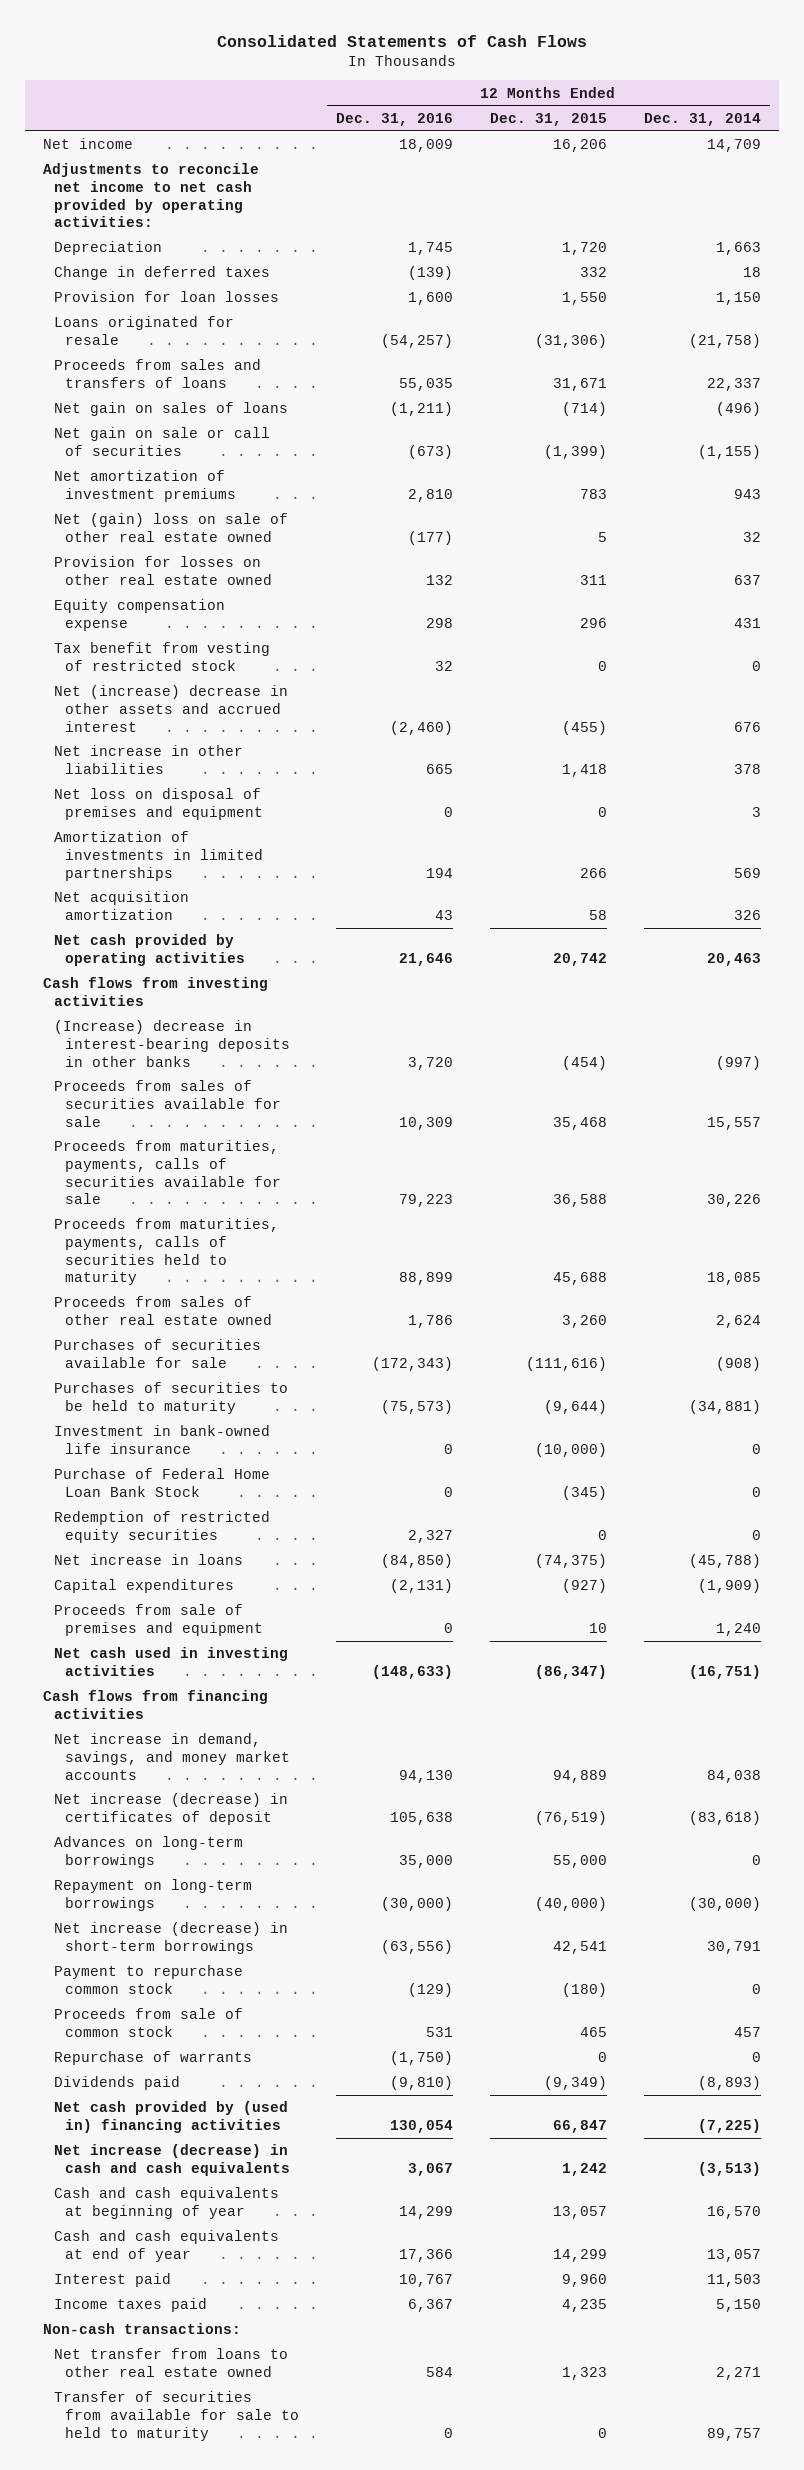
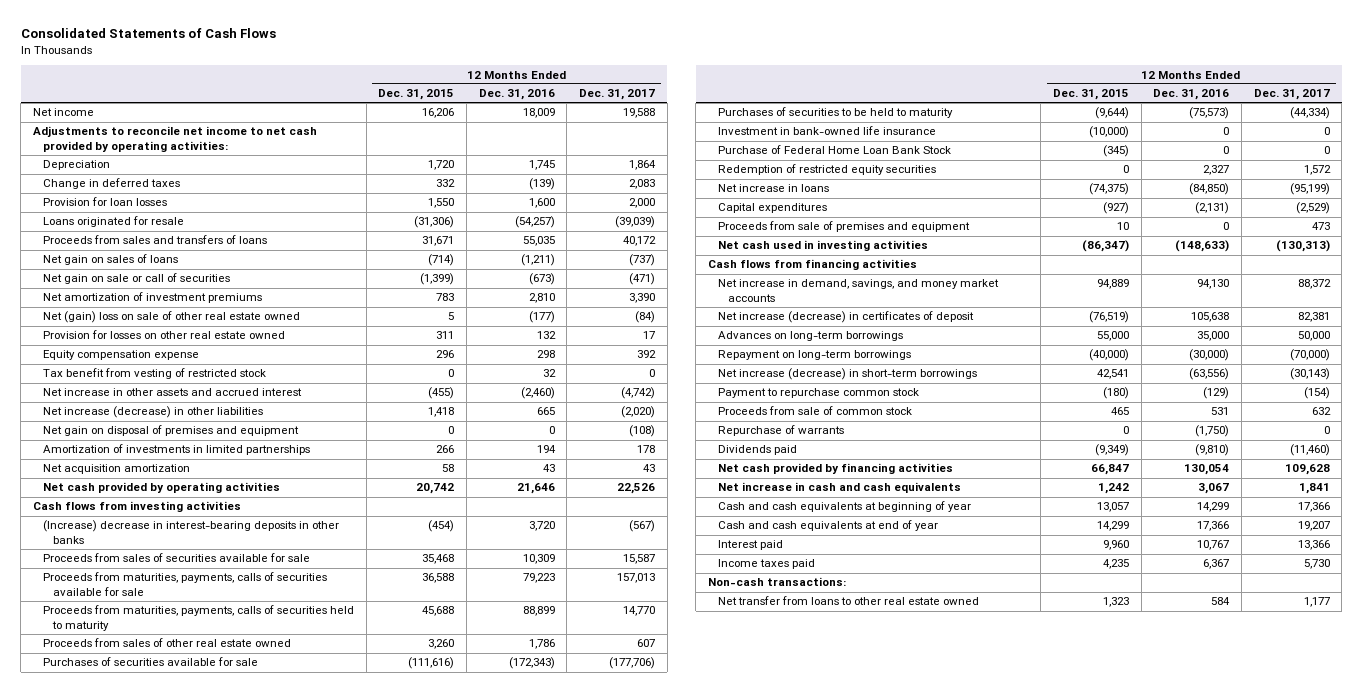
[643,112,761,126] Dec. 31, 2014 -> none
none -> [578,89,655,101] Dec. 31, 2017
[54,685,289,732] Net (increase) decrease in other assets and accrued interest -> [42,388,302,397] Net increase in other assets and accrued interest
[54,745,244,774] Net increase in other liabilities -> [42,406,263,419] Net increase (decrease) in other liabilities
[54,788,264,820] Net loss on disposal of premises and equipment -> [42,425,299,437] Net gain on disposal of premises and equipment
[54,2101,289,2133] Net cash provided by (used in) financing activities -> [717,463,953,475] Net cash provided by financing activities
[54,2144,291,2176] Net increase (decrease) in cash and cash equivalents -> [717,482,961,494] Net increase in cash and cash equivalents
[54,2391,300,2441] Transfer of securities from available for sale to held to maturity -> none

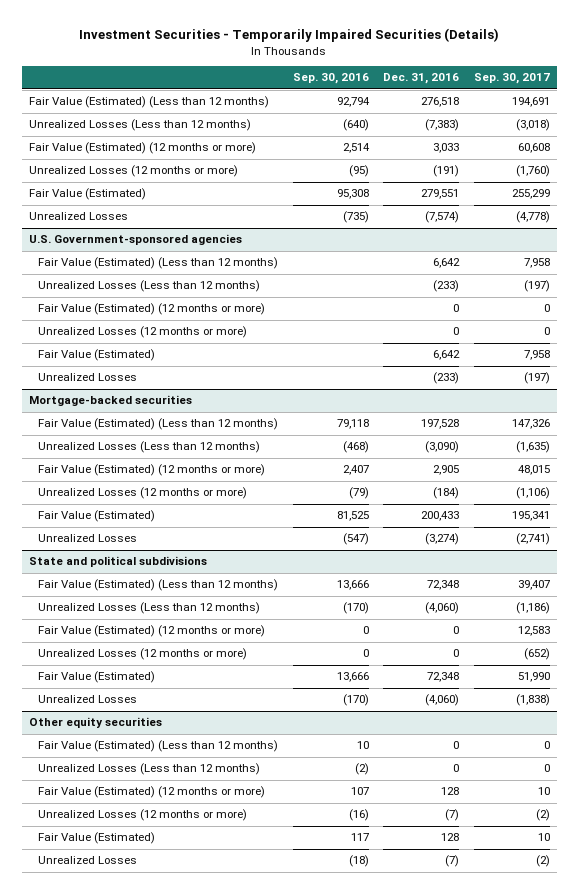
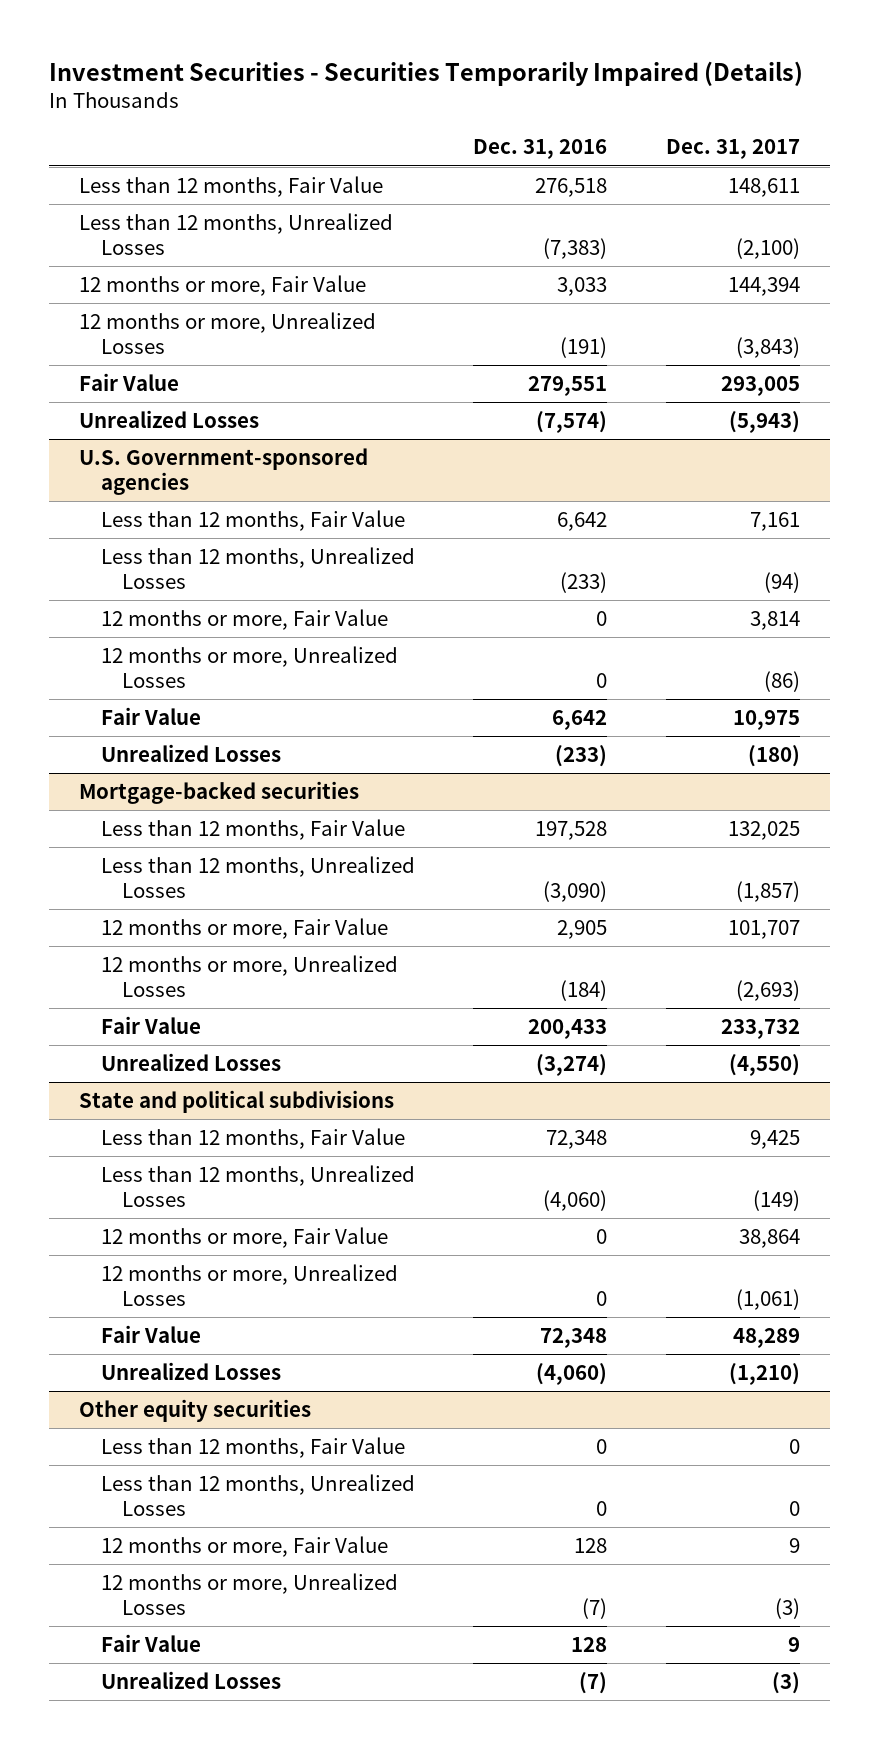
[79,28,500,43] Investment Securities - Temporarily Impaired Securities (Details) -> [49,60,804,86] Investment Securities - Securities Temporarily Impaired (Details)
[292,73,369,85] Sep. 30, 2016 -> none
[473,73,550,85] Sep. 30, 2017 -> none
none -> [666,139,801,160] Dec. 31, 2017
[28,96,269,109] Fair Value (Estimated) (Less than 12 months) -> [78,175,383,197] Less than 12 months, Fair Value
[28,119,251,132] Unrealized Losses (Less than 12 months) -> [78,212,393,255] Less than 12 months, Unrealized Losses
[28,142,256,155] Fair Value (Estimated) (12 months or more) -> [78,274,366,296] 12 months or more, Fair Value
[28,165,238,178] Unrealized Losses (12 months or more) -> [78,311,376,354] 12 months or more, Unrealized Losses
[28,188,146,201] Fair Value (Estimated) -> [78,372,179,391] Fair Value
[37,257,278,270] Fair Value (Estimated) (Less than 12 months) -> [100,509,405,531] Less than 12 months, Fair Value
[37,280,260,293] Unrealized Losses (Less than 12 months) -> [100,546,415,589] Less than 12 months, Unrealized Losses
[37,303,265,316] Fair Value (Estimated) (12 months or more) -> [100,608,388,630] 12 months or more, Fair Value
[37,326,247,339] Unrealized Losses (12 months or more) -> [100,645,398,688] 12 months or more, Unrealized Losses
[37,349,155,362] Fair Value (Estimated) -> [100,706,201,725] Fair Value
[37,418,278,431] Fair Value (Estimated) (Less than 12 months) -> [100,818,405,840] Less than 12 months, Fair Value
[37,441,260,454] Unrealized Losses (Less than 12 months) -> [100,855,415,898] Less than 12 months, Unrealized Losses
[37,464,265,477] Fair Value (Estimated) (12 months or more) -> [100,917,388,939] 12 months or more, Fair Value
[37,487,247,500] Unrealized Losses (12 months or more) -> [100,954,398,997] 12 months or more, Unrealized Losses
[37,510,155,523] Fair Value (Estimated) -> [100,1015,201,1034] Fair Value
[37,579,278,592] Fair Value (Estimated) (Less than 12 months) -> [100,1127,405,1149] Less than 12 months, Fair Value
[37,602,260,615] Unrealized Losses (Less than 12 months) -> [100,1164,415,1207] Less than 12 months, Unrealized Losses
[37,625,265,638] Fair Value (Estimated) (12 months or more) -> [100,1226,388,1248] 12 months or more, Fair Value
[37,648,247,661] Unrealized Losses (12 months or more) -> [100,1263,398,1306] 12 months or more, Unrealized Losses
[37,671,155,684] Fair Value (Estimated) -> [100,1324,201,1343] Fair Value
[37,740,278,753] Fair Value (Estimated) (Less than 12 months) -> [100,1436,405,1458] Less than 12 months, Fair Value
[37,763,260,776] Unrealized Losses (Less than 12 months) -> [100,1473,415,1516] Less than 12 months, Unrealized Losses
[37,786,265,799] Fair Value (Estimated) (12 months or more) -> [100,1535,388,1557] 12 months or more, Fair Value
[37,809,247,822] Unrealized Losses (12 months or more) -> [100,1572,398,1615] 12 months or more, Unrealized Losses
[37,832,155,845] Fair Value (Estimated) -> [100,1633,201,1652] Fair Value

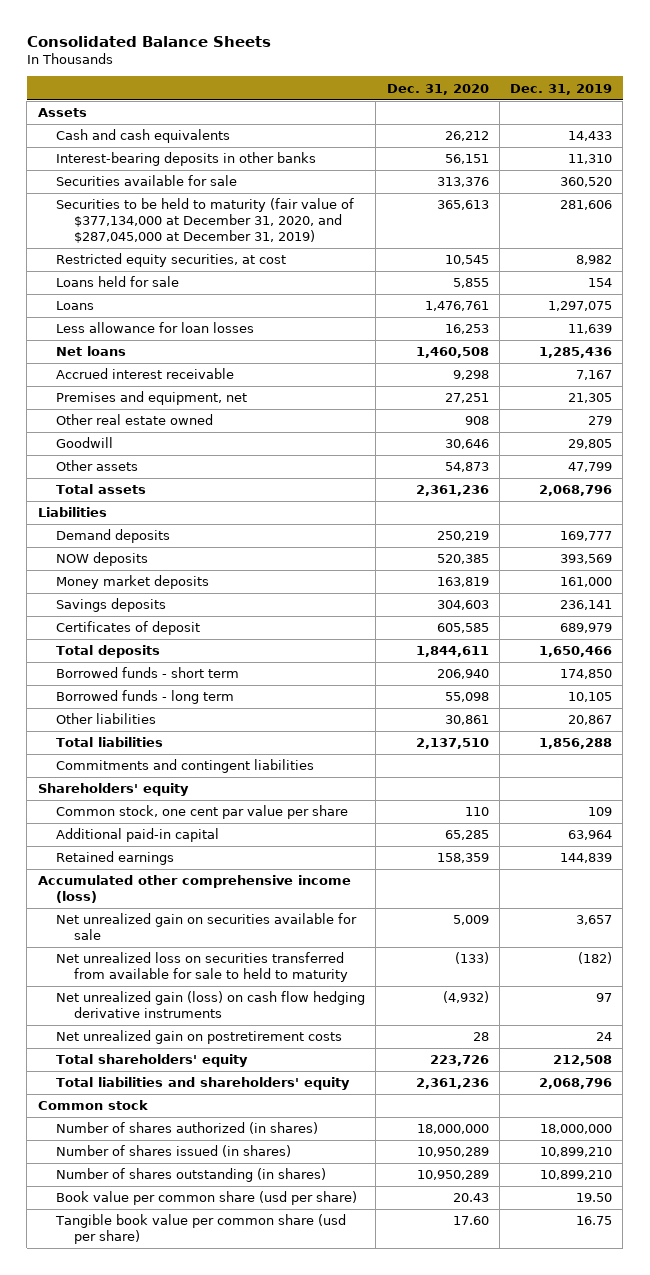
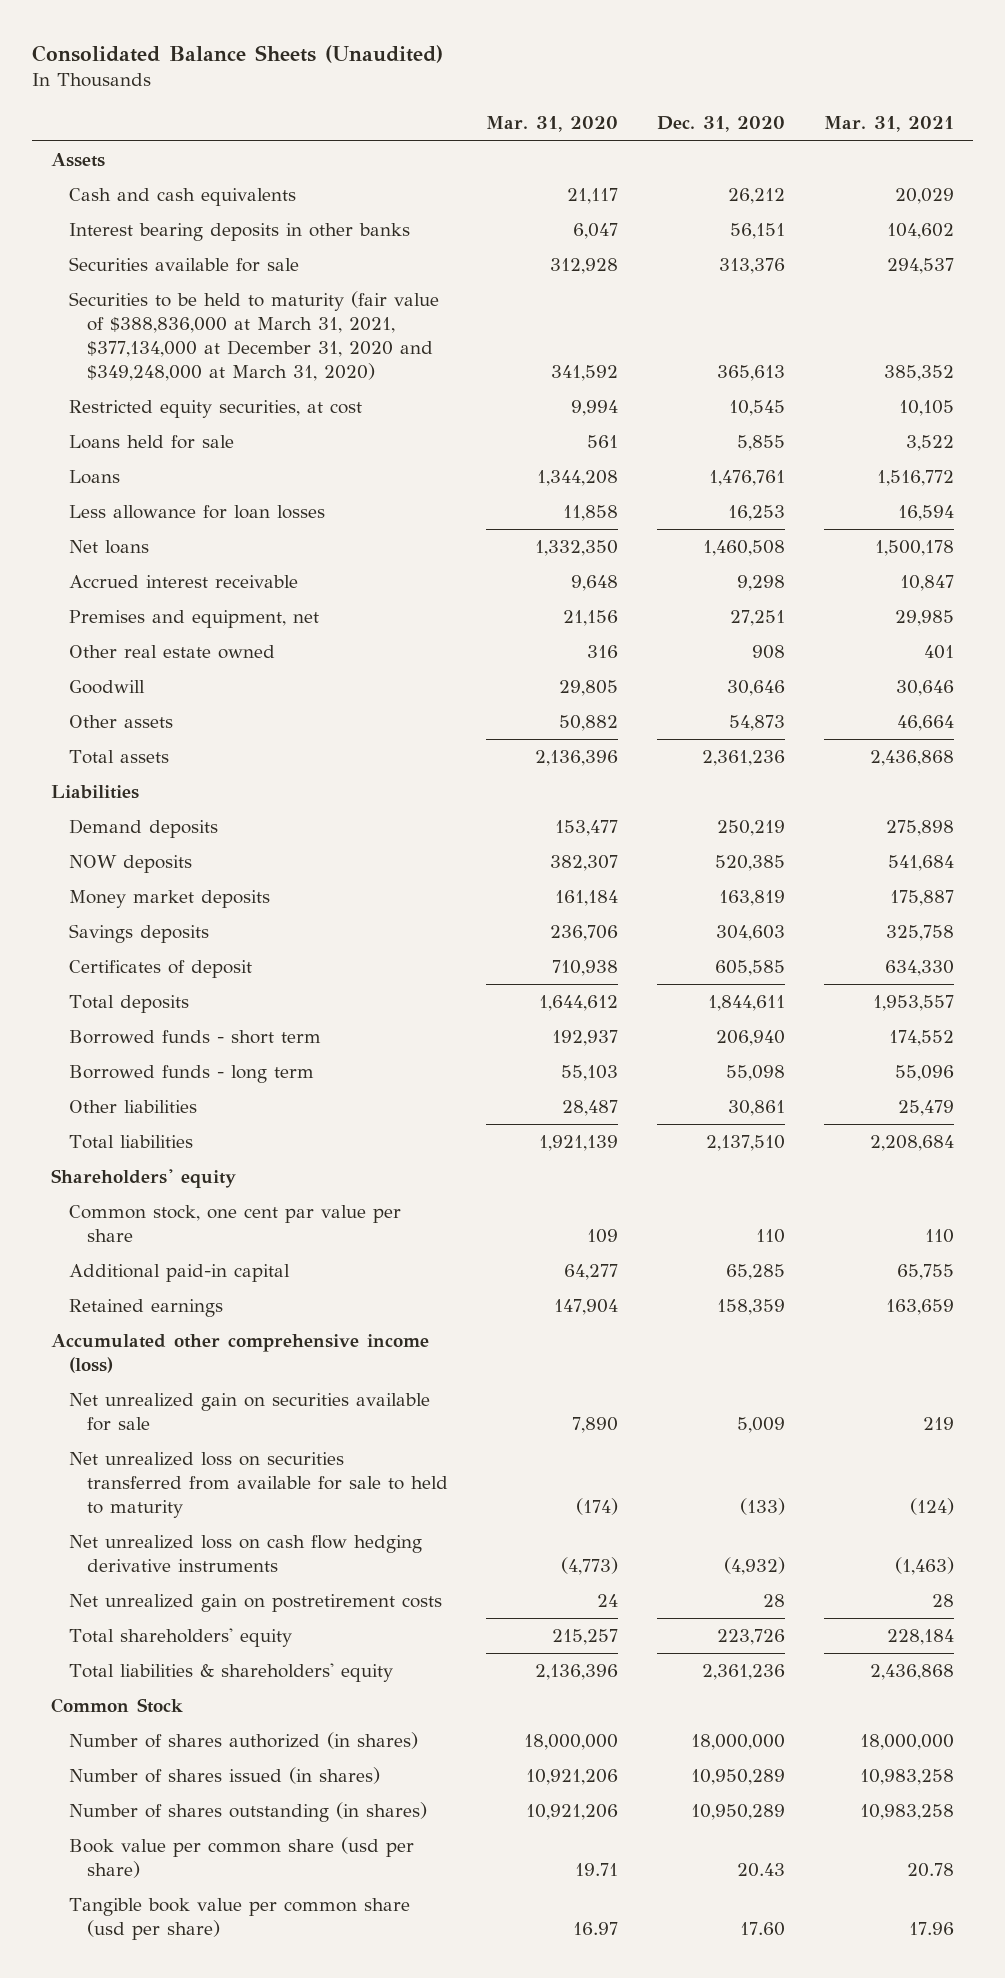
[26,35,271,47] Consolidated Balance Sheets -> [31,44,443,63] Consolidated Balance Sheets (Unaudited)
[510,83,613,95] Dec. 31, 2019 -> none
none -> [486,116,619,133] Mar. 31, 2020
none -> [823,116,954,133] Mar. 31, 2021
[56,152,317,167] Interest-bearing deposits in other banks -> [68,223,410,242] Interest bearing deposits in other banks
[56,198,355,244] Securities to be held to maturity (fair value of $377,134,000 at December 31, 2020, and $287,045,000 at December 31, 2019) -> [68,291,439,381] Securities to be held to maturity (fair value of $388,836,000 at March 31, 2021, $377,134,000 at December 31, 2020 and $349,248,000 at March 31, 2020)
[56,759,315,774] Commitments and contingent liabilities -> none
[56,991,366,1019] Net unrealized gain (loss) on cash flow hedging derivative instruments -> [68,1535,422,1572] Net unrealized loss on cash flow hedging derivative instruments
[56,1077,351,1091] Total liabilities and shareholders' equity -> [68,1663,393,1683] Total liabilities & shareholders' equity
[37,1100,148,1111] Common stock -> [51,1698,184,1714] Common Stock

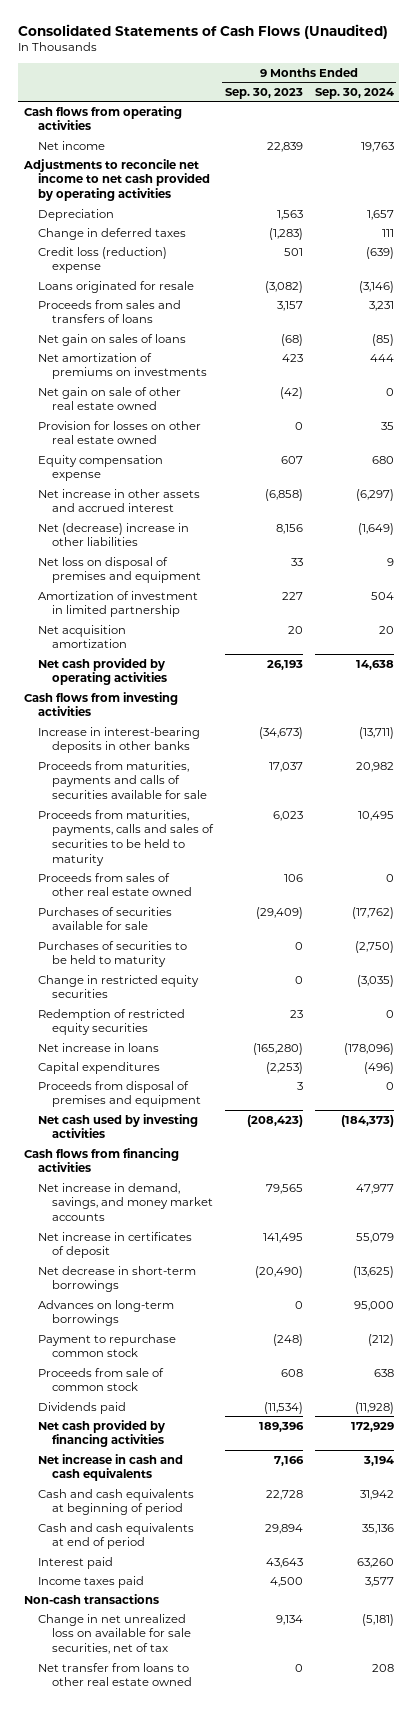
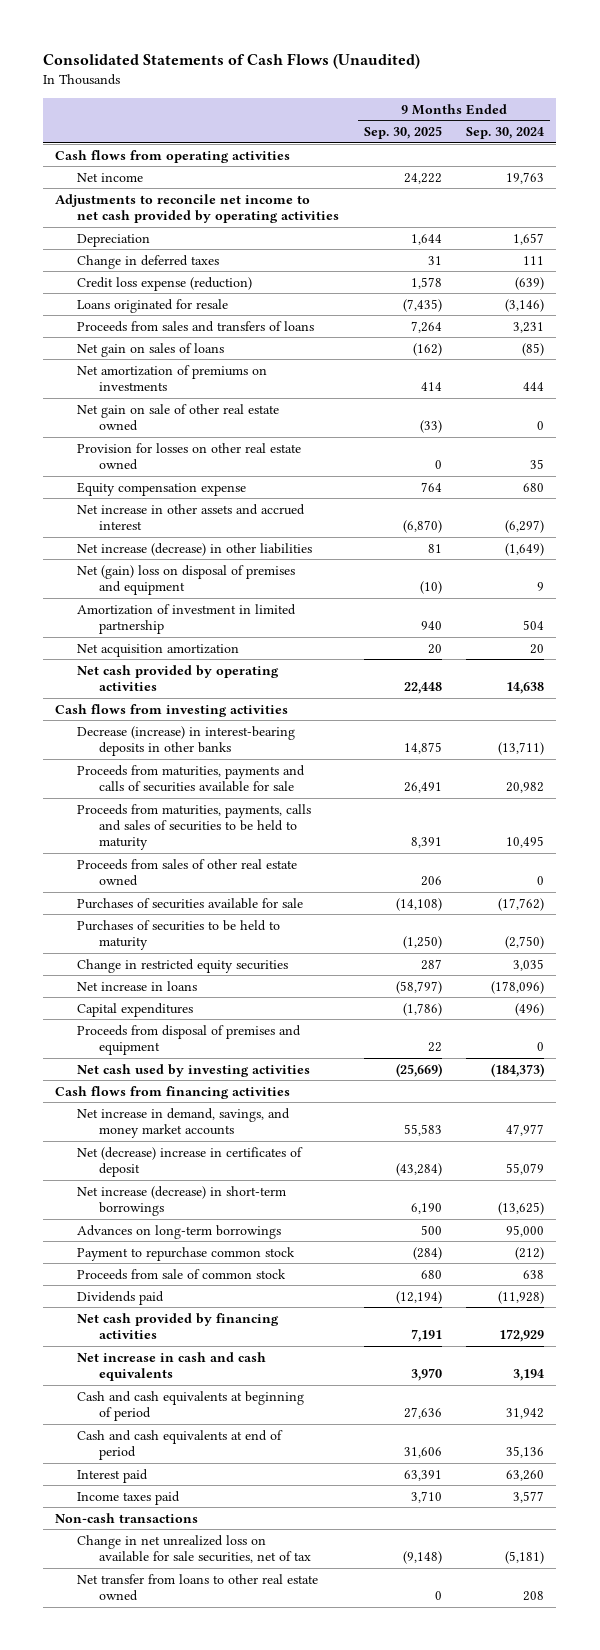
[224,87,303,99] Sep. 30, 2023 -> none
none -> [363,126,442,140] Sep. 30, 2025
[37,246,167,274] Credit loss (reduction) expense -> [77,276,253,291] Credit loss expense (reduction)
[37,522,189,547] Net (decrease) increase in other liabilities -> [77,542,313,556] Net increase (decrease) in other liabilities
[37,556,202,584] Net loss on disposal of premises and equipment -> [77,564,296,596] Net (gain) loss on disposal of premises and equipment
[37,726,200,754] Increase in interest-bearing deposits in other banks -> [77,725,296,757] Decrease (increase) in interest-bearing deposits in other banks
[37,1008,185,1036] Redemption of restricted equity securities -> none
[356,974,394,987] (3,035) -> [513,958,545,971] 3,035
[37,1231,192,1259] Net increase in certificates of deposit -> [77,1146,304,1178] Net (decrease) increase in certificates of deposit
[37,1265,196,1293] Net decrease in short-term borrowings -> [77,1185,287,1217] Net increase (decrease) in short-term borrowings

